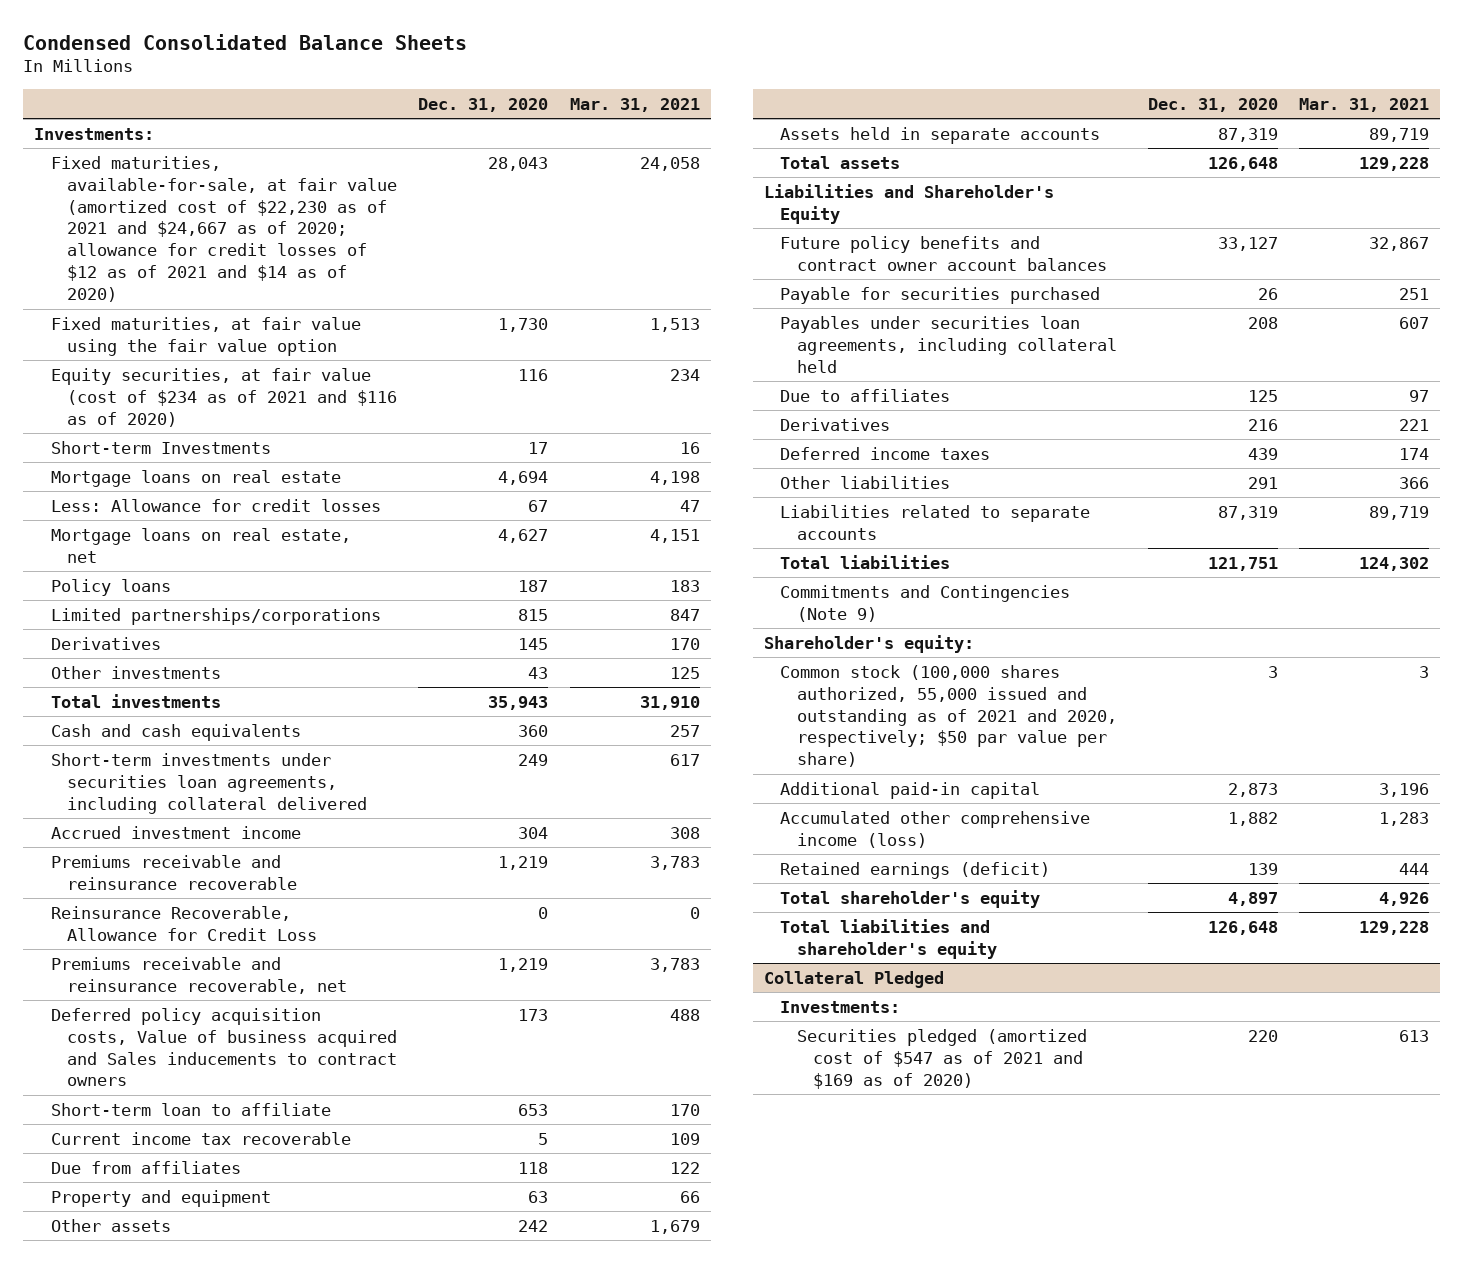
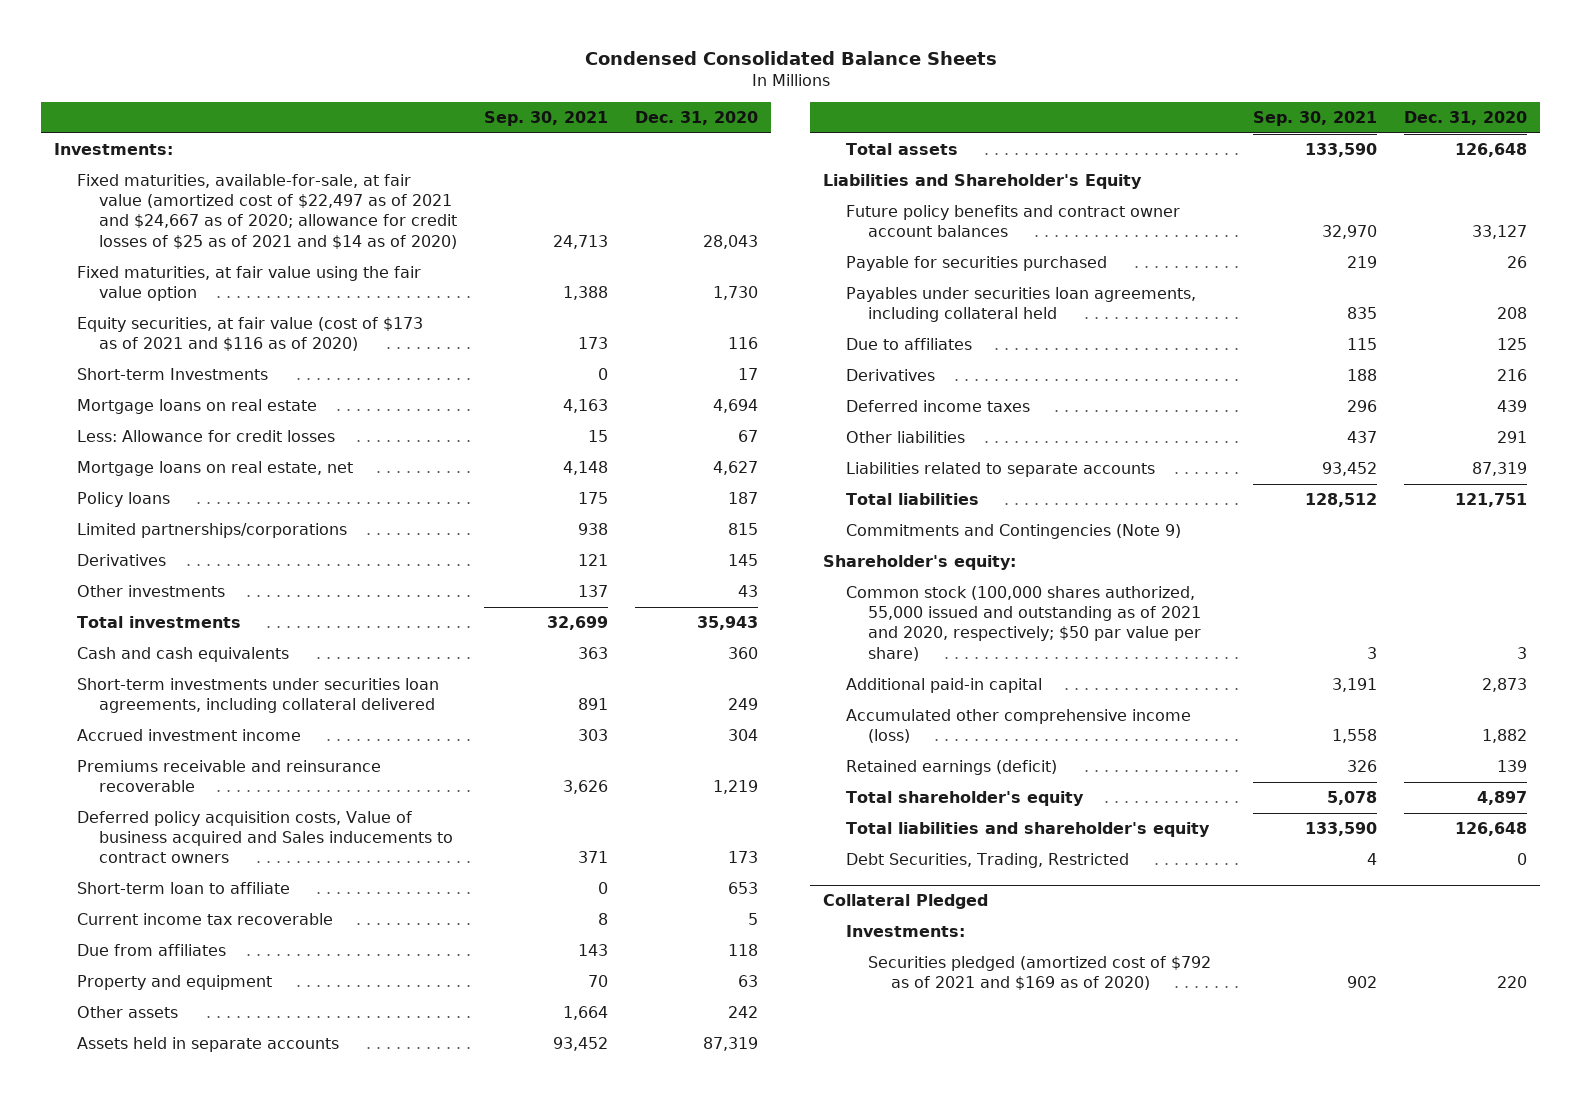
[569,97,700,112] Mar. 31, 2021 -> none
none -> [484,110,609,126] Sep. 30, 2021
[50,155,398,303] Fixed maturities, available-for-sale, at fair value (amortized cost of $22,230 as of 2021 and $24,667 as of 2020; allowance for credit losses of $12 as of 2021 and $14 as of 2020) -> [76,174,458,249] Fixed maturities, available-for-sale, at fair value (amortized cost of $22,497 as of 2021 and $24,667 as of 2020; allowance for credit losses of $25 as of 2021 and $14 as of 2020)
[50,367,398,427] Equity securities, at fair value (cost of $234 as of 2021 and $116 as of 2020) -> [76,317,423,352] Equity securities, at fair value (cost of $173 as of 2021 and $116 as of 2020)
[50,905,318,941] Reinsurance Recoverable, Allowance for Credit Loss -> none
[50,956,348,994] Premiums receivable and reinsurance recoverable, net -> none
none -> [845,853,1129,869] Debt Securities, Trading, Restricted
[796,1028,1087,1089] Securities pledged (amortized cost of $547 as of 2021 and $169 as of 2020) -> [868,956,1212,991] Securities pledged (amortized cost of $792 as of 2021 and $169 as of 2020)

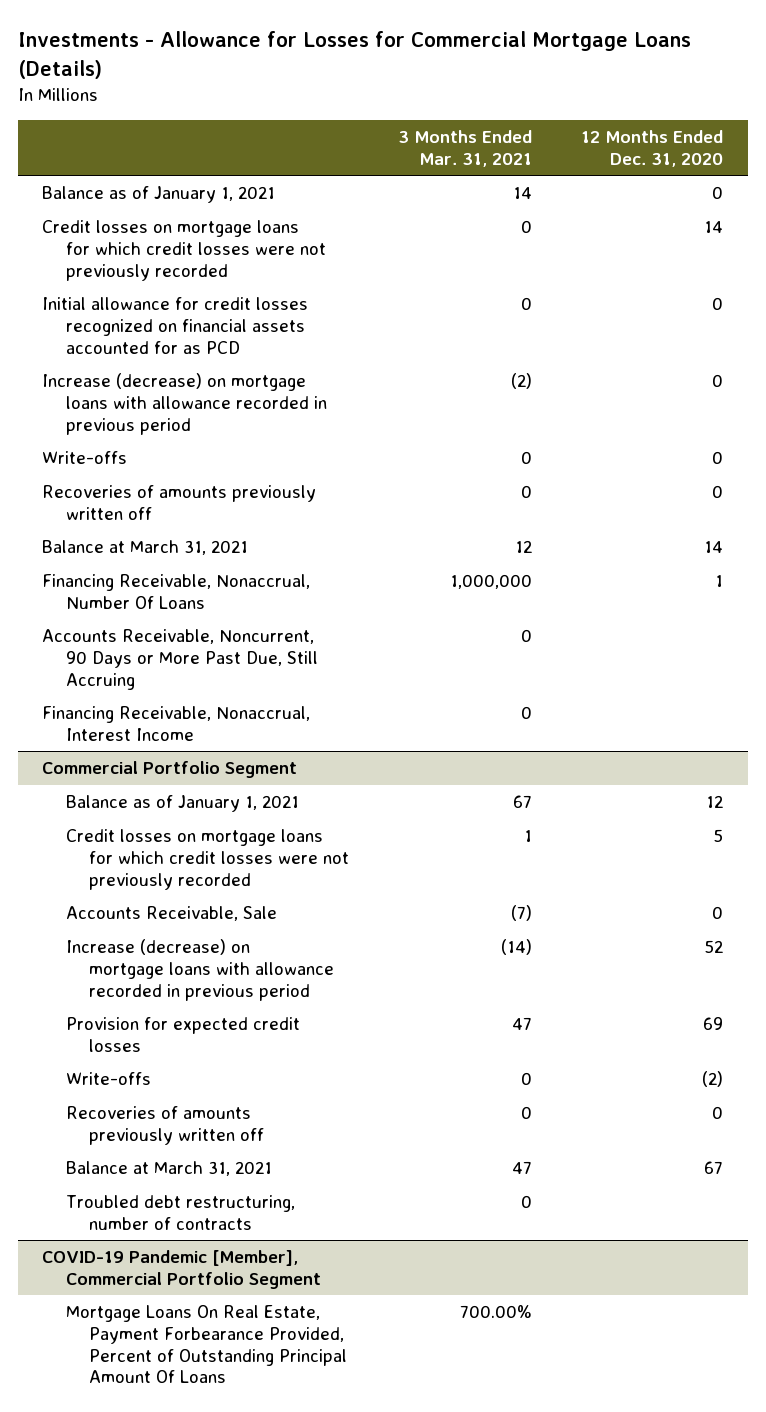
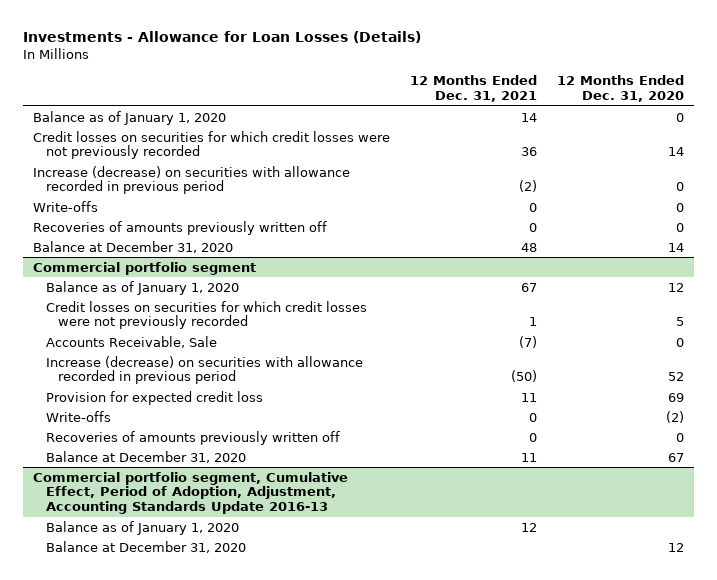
[17,30,691,79] Investments - Allowance for Losses for Commercial Mortgage Loans (Details) -> [22,30,421,43] Investments - Allowance for Loan Losses (Details)
[397,130,532,167] 3 Months Ended Mar. 31, 2021 -> none
none -> [409,75,537,103] 12 Months Ended Dec. 31, 2021
[42,297,309,354] Initial allowance for credit losses recognized on financial assets accounted for as PCD -> none
[42,186,276,204] Balance as of January 1, 2021 -> [32,110,226,125] Balance as of January 1, 2020
[42,220,326,281] Credit losses on mortgage loans for which credit losses were not previously recorded -> [32,130,390,160] Credit losses on securities for which credit losses were not previously recorded
[42,373,327,435] Increase (decrease) on mortgage loans with allowance recorded in previous period -> [32,165,350,195] Increase (decrease) on securities with allowance recorded in previous period
[42,574,311,609] Financing Receivable, Nonaccrual, Number Of Loans -> none
[42,629,318,690] Accounts Receivable, Noncurrent, 90 Days or More Past Due, Still Accruing -> none
[42,706,311,741] Financing Receivable, Nonaccrual, Interest Income -> none
[42,540,249,556] Balance at March 31, 2021 -> [32,240,233,253] Balance at December 31, 2020
[42,761,298,779] Commercial Portfolio Segment -> [32,261,256,275] Commercial portfolio segment
[65,795,299,813] Balance as of January 1, 2021 -> [45,280,239,295] Balance as of January 1, 2020
[65,829,349,890] Credit losses on mortgage loans for which credit losses were not previously recorded -> [45,300,367,330] Credit losses on securities for which credit losses were not previously recorded
[65,939,334,1001] Increase (decrease) on mortgage loans with allowance recorded in previous period -> [45,355,363,385] Increase (decrease) on securities with allowance recorded in previous period
[65,1017,300,1052] Provision for expected credit losses -> [45,390,263,405] Provision for expected credit loss
[65,1195,295,1230] Troubled debt restructuring, number of contracts -> none
[42,1250,321,1289] COVID-19 Pandemic [Member], Commercial Portfolio Segment -> none
[65,1305,347,1384] Mortgage Loans On Real Estate, Payment Forbearance Provided, Percent of Outstanding Principal Amount Of Loans -> none
[65,1161,272,1177] Balance at March 31, 2021 -> [45,450,246,463] Balance at December 31, 2020
none -> [32,471,348,514] Commercial portfolio segment, Cumulative Effect, Period of Adoption, Adjustment, Accounting Standards Update 2016-13
none -> [45,520,239,535] Balance as of January 1, 2020
none -> [45,540,246,553] Balance at December 31, 2020

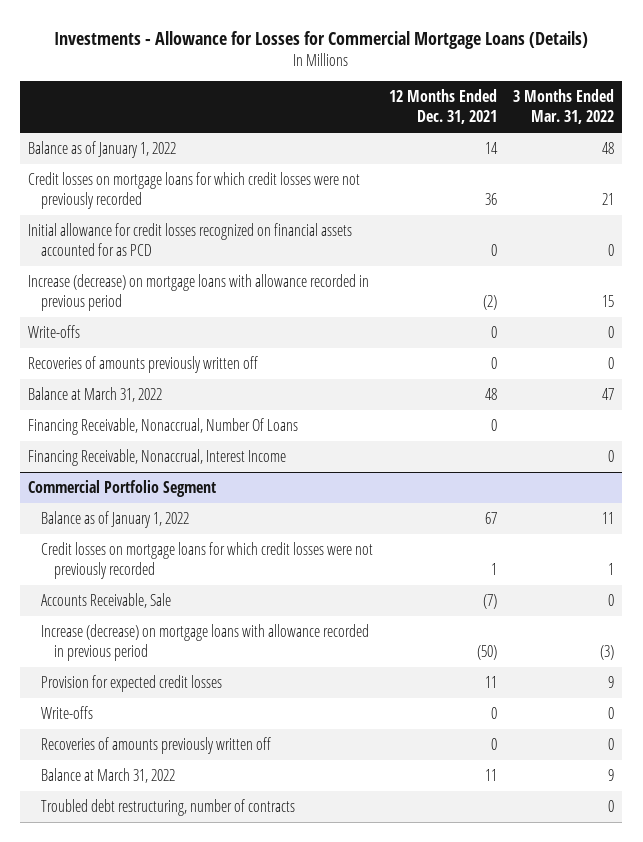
[22,30,421,43] Investments - Allowance for Loan Losses (Details) -> [54,30,589,49] Investments - Allowance for Losses for Commercial Mortgage Loans (Details)
[557,75,685,103] 12 Months Ended Dec. 31, 2020 -> none
none -> [513,89,615,125] 3 Months Ended Mar. 31, 2022
[32,110,226,125] Balance as of January 1, 2020 -> [28,141,177,159] Balance as of January 1, 2022
[32,130,390,160] Credit losses on securities for which credit losses were not previously recorded -> [28,172,361,209] Credit losses on mortgage loans for which credit losses were not previously recorded
none -> [28,223,353,256] Initial allowance for credit losses recognized on financial assets accounted for as PCD
[32,165,350,195] Increase (decrease) on securities with allowance recorded in previous period -> [28,274,370,311] Increase (decrease) on mortgage loans with allowance recorded in previous period
[32,240,233,253] Balance at December 31, 2020 -> [28,387,163,403] Balance at March 31, 2022
none -> [28,418,299,436] Financing Receivable, Nonaccrual, Number Of Loans
none -> [28,449,287,467] Financing Receivable, Nonaccrual, Interest Income
[32,261,256,275] Commercial portfolio segment -> [28,480,217,498] Commercial Portfolio Segment
[45,280,239,295] Balance as of January 1, 2020 -> [41,511,190,529] Balance as of January 1, 2022
[45,300,367,330] Credit losses on securities for which credit losses were not previously recorded -> [41,542,374,579] Credit losses on mortgage loans for which credit losses were not previously recorded
[45,355,363,385] Increase (decrease) on securities with allowance recorded in previous period -> [41,624,370,661] Increase (decrease) on mortgage loans with allowance recorded in previous period
[45,390,263,405] Provision for expected credit loss -> [41,675,223,693] Provision for expected credit losses
[32,471,348,514] Commercial portfolio segment, Cumulative Effect, Period of Adoption, Adjustment, Accounting Standards Update 2016-13 -> none
[45,520,239,535] Balance as of January 1, 2020 -> none
[45,540,246,553] Balance at December 31, 2020 -> none
[45,450,246,463] Balance at December 31, 2020 -> [41,768,176,784] Balance at March 31, 2022
none -> [41,799,296,817] Troubled debt restructuring, number of contracts

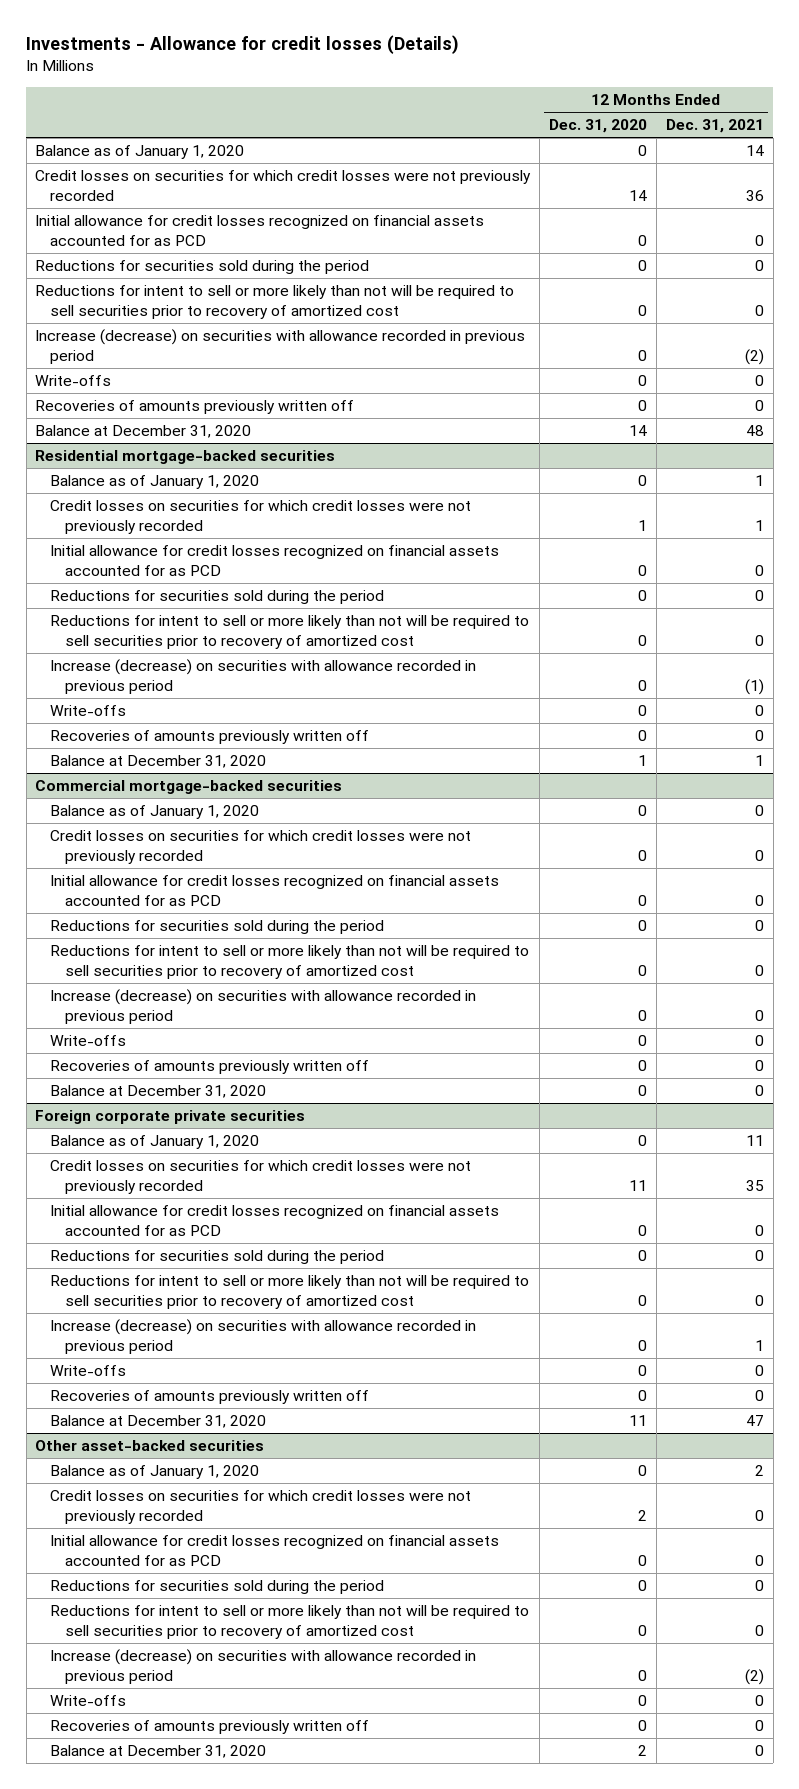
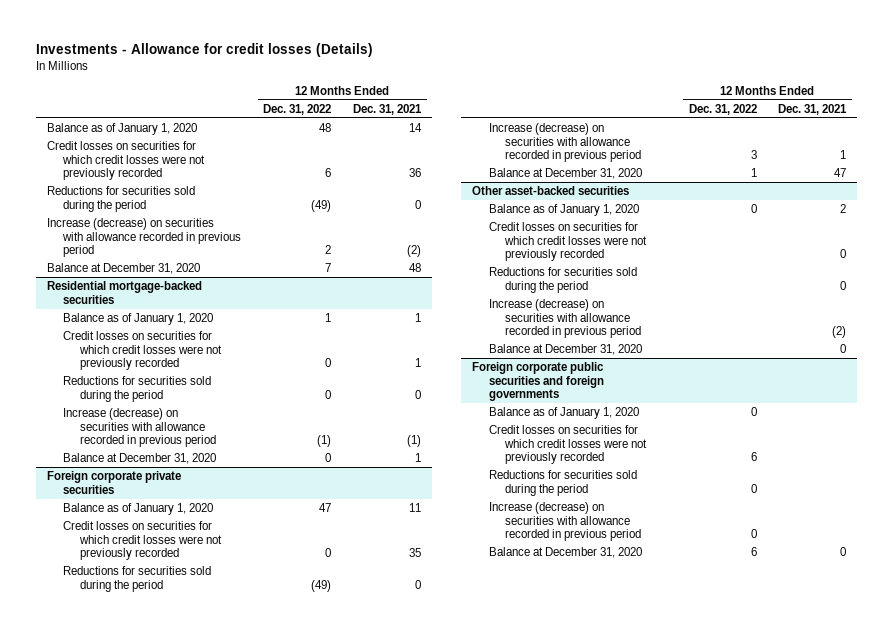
[549,119,648,134] Dec. 31, 2020 -> none
none -> [263,103,332,115] Dec. 31, 2022
[35,215,485,246] Initial allowance for credit losses recognized on financial assets accounted for as PCD -> none
[35,285,515,319] Reductions for intent to sell or more likely than not will be required to sell securities prior to recovery of amortized cost -> none
[35,375,112,387] Write-offs -> none
[35,400,355,415] Recoveries of amounts previously written off -> none
[50,545,500,576] Initial allowance for credit losses recognized on financial assets accounted for as PCD -> none
[50,615,530,649] Reductions for intent to sell or more likely than not will be required to sell securities prior to recovery of amortized cost -> none
[50,705,127,717] Write-offs -> none
[50,730,370,745] Recoveries of amounts previously written off -> none
[35,780,343,795] Commercial mortgage-backed securities -> none
[50,805,260,820] Balance as of January 1, 2020 -> none
[50,830,472,864] Credit losses on securities for which credit losses were not previously recorded -> none
[50,875,500,906] Initial allowance for credit losses recognized on financial assets accounted for as PCD -> none
[50,920,385,935] Reductions for securities sold during the period -> none
[50,945,530,979] Reductions for intent to sell or more likely than not will be required to sell securities prior to recovery of amortized cost -> none
[50,989,477,1024] Increase (decrease) on securities with allowance recorded in previous period -> none
[50,1035,127,1047] Write-offs -> none
[50,1060,370,1075] Recoveries of amounts previously written off -> none
[50,1085,267,1099] Balance at December 31, 2020 -> none
[50,1205,500,1236] Initial allowance for credit losses recognized on financial assets accounted for as PCD -> none
[50,1275,530,1309] Reductions for intent to sell or more likely than not will be required to sell securities prior to recovery of amortized cost -> none
[50,1365,127,1377] Write-offs -> none
[50,1390,370,1405] Recoveries of amounts previously written off -> none
[50,1535,500,1566] Initial allowance for credit losses recognized on financial assets accounted for as PCD -> none
[50,1605,530,1639] Reductions for intent to sell or more likely than not will be required to sell securities prior to recovery of amortized cost -> none
[50,1695,127,1707] Write-offs -> none
[50,1720,370,1735] Recoveries of amounts previously written off -> none
none -> [472,362,605,402] Foreign corporate public securities and foreign governments
none -> [488,407,639,420] Balance as of January 1, 2020
none -> [488,425,648,465] Credit losses on securities for which credit losses were not previously recorded
none -> [488,470,637,496] Reductions for securities sold during the period
none -> [488,502,642,542] Increase (decrease) on securities with allowance recorded in previous period
none -> [488,547,642,559] Balance at December 31, 2020

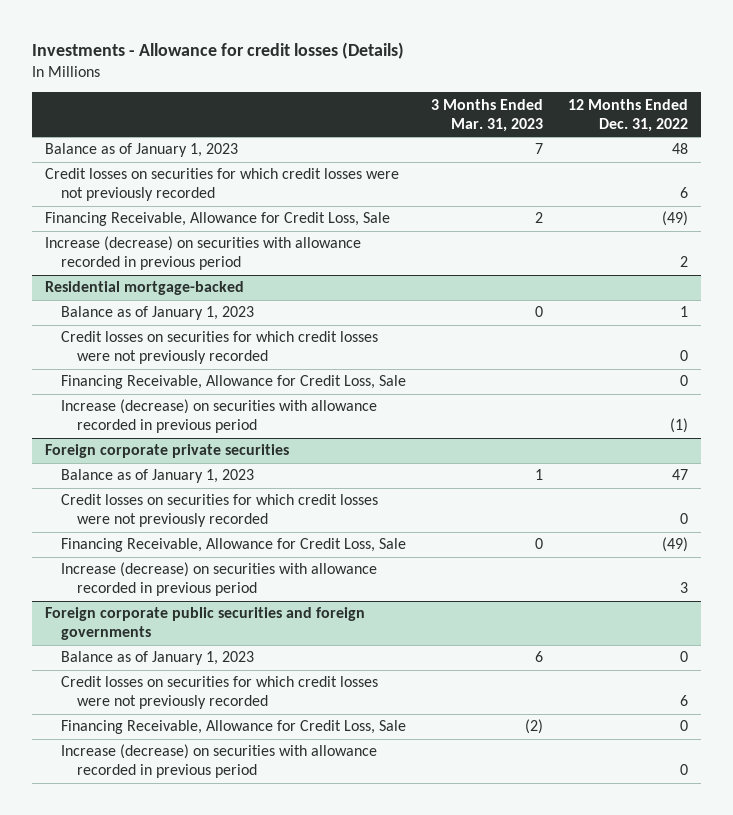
[353,103,423,115] Dec. 31, 2021 -> none
none -> [431,98,544,132] 3 Months Ended Mar. 31, 2023
[46,123,197,136] Balance as of January 1, 2020 -> [45,143,239,158] Balance as of January 1, 2023
[46,186,195,212] Reductions for securities sold during the period -> none
none -> [45,212,391,227] Financing Receivable, Allowance for Credit Loss, Sale
[46,263,200,275] Balance at December 31, 2020 -> none
[46,281,202,304] Residential mortgage-backed securities -> [45,281,245,296] Residential mortgage-backed
[63,313,214,326] Balance as of January 1, 2020 -> [61,306,255,321] Balance as of January 1, 2023
[63,376,212,402] Reductions for securities sold during the period -> none
none -> [61,375,407,390] Financing Receivable, Allowance for Credit Loss, Sale
[63,453,217,465] Balance at December 31, 2020 -> none
[63,503,214,516] Balance as of January 1, 2020 -> [61,469,255,484] Balance as of January 1, 2023
[63,566,212,592] Reductions for securities sold during the period -> none
none -> [61,538,407,553] Financing Receivable, Allowance for Credit Loss, Sale
[488,168,642,180] Balance at December 31, 2020 -> none
[472,186,630,196] Other asset-backed securities -> none
[488,204,639,217] Balance as of January 1, 2020 -> none
[488,222,648,262] Credit losses on securities for which credit losses were not previously recorded -> none
[488,267,637,293] Reductions for securities sold during the period -> none
[488,299,642,339] Increase (decrease) on securities with allowance recorded in previous period -> none
[488,344,642,356] Balance at December 31, 2020 -> none
[488,407,639,420] Balance as of January 1, 2020 -> [61,651,255,666] Balance as of January 1, 2023
[488,470,637,496] Reductions for securities sold during the period -> none
none -> [61,720,407,735] Financing Receivable, Allowance for Credit Loss, Sale
[488,547,642,559] Balance at December 31, 2020 -> none

